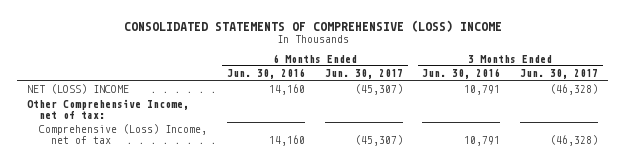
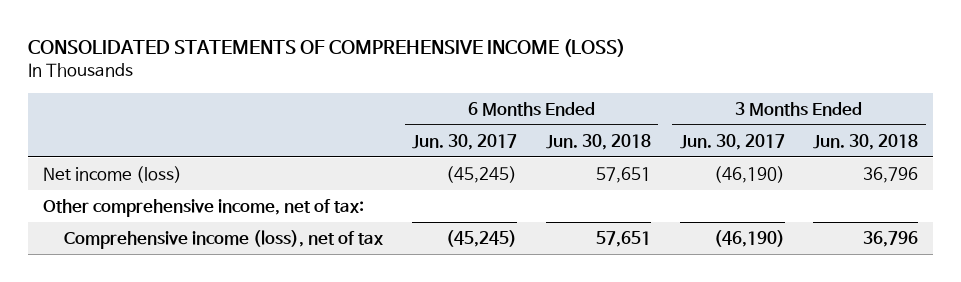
[123,19,502,32] CONSOLIDATED STATEMENTS OF COMPREHENSIVE (LOSS) INCOME -> [28,38,626,57] CONSOLIDATED STATEMENTS OF COMPREHENSIVE INCOME (LOSS)
[226,68,305,80] Jun. 30, 2016 -> none
[422,68,501,80] Jun. 30, 2016 -> none
none -> [545,133,651,150] Jun. 30, 2018
none -> [813,133,919,150] Jun. 30, 2018
[27,84,130,95] NET (LOSS) INCOME -> [42,166,182,184] Net income (loss)
[354,84,403,96] (45,307) -> [446,166,518,184] (45,245)
[550,84,599,96] (46,328) -> [713,166,785,184] (46,190)
[27,99,190,119] Other Comprehensive Income, net of tax: -> [42,199,364,218] Other comprehensive income, net of tax:
[39,124,208,144] Comprehensive (Loss) Income, net of tax -> [64,230,384,250] Comprehensive income (loss), net of tax
[354,134,403,146] (45,307) -> [446,230,518,248] (45,245)
[550,134,599,146] (46,328) -> [713,230,785,248] (46,190)

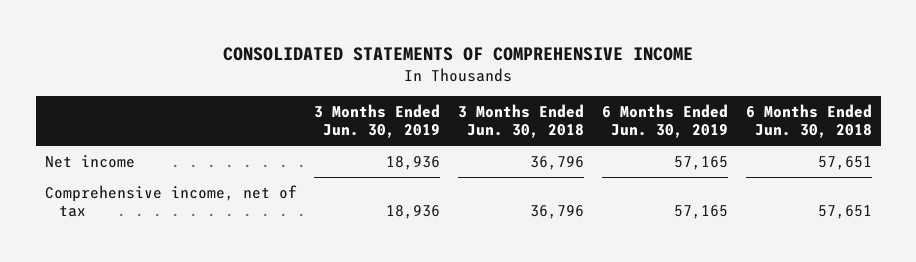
[28,38,626,57] CONSOLIDATED STATEMENTS OF COMPREHENSIVE INCOME (LOSS) -> [223,46,694,61] CONSOLIDATED STATEMENTS OF COMPREHENSIVE INCOME
[412,133,518,150] Jun. 30, 2017 -> none
[679,133,785,150] Jun. 30, 2017 -> none
none -> [314,104,441,139] 3 Months Ended Jun. 30, 2019
none -> [602,104,729,139] 6 Months Ended Jun. 30, 2019
[42,199,364,218] Other comprehensive income, net of tax: -> none
[42,166,182,184] Net income (loss) -> [44,154,135,168] Net income
[64,230,384,250] Comprehensive income (loss), net of tax -> [44,184,297,218] Comprehensive income, net of tax

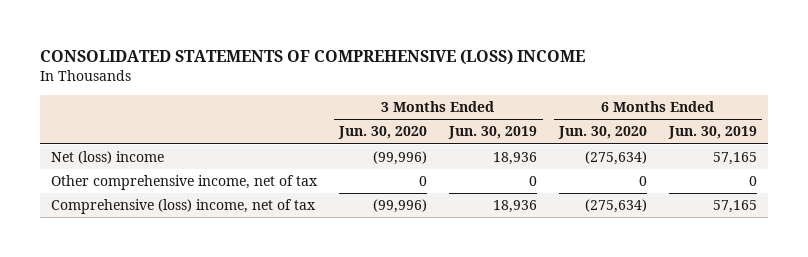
[223,46,694,61] CONSOLIDATED STATEMENTS OF COMPREHENSIVE INCOME -> [40,49,586,66] CONSOLIDATED STATEMENTS OF COMPREHENSIVE (LOSS) INCOME
[458,104,585,139] 3 Months Ended Jun. 30, 2018 -> none
[745,104,872,139] 6 Months Ended Jun. 30, 2018 -> none
none -> [338,126,428,140] Jun. 30, 2020
none -> [557,126,647,140] Jun. 30, 2020
[44,154,135,168] Net income -> [51,151,165,165] Net (loss) income
none -> [51,175,319,191] Other comprehensive income, net of tax
[44,184,297,218] Comprehensive income, net of tax -> [51,199,317,215] Comprehensive (loss) income, net of tax

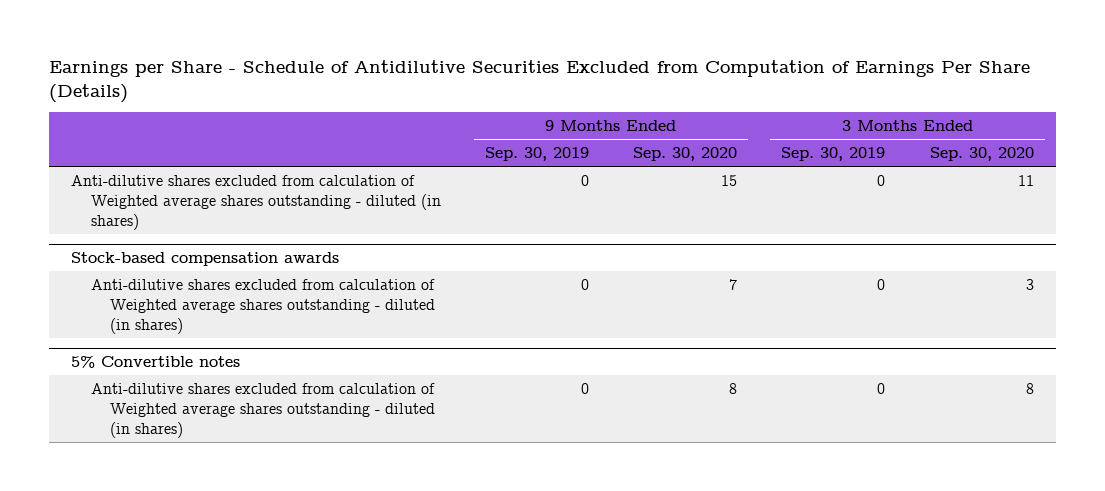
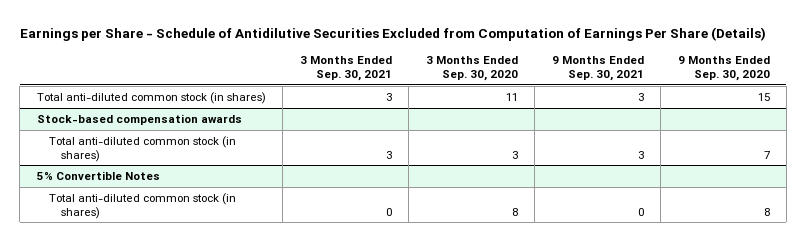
[484,147,589,162] Sep. 30, 2019 -> none
[781,147,886,162] Sep. 30, 2019 -> none
none -> [299,56,392,82] 3 Months Ended Sep. 30, 2021
none -> [551,56,644,82] 9 Months Ended Sep. 30, 2021
[71,174,441,230] Anti-dilutive shares excluded from calculation of Weighted average shares outstanding - diluted (in shares) -> [36,91,266,104] Total anti-diluted common stock (in shares)
[90,278,436,334] Anti-dilutive shares excluded from calculation of Weighted average shares outstanding - diluted (in shares) -> [48,135,236,162] Total anti-diluted common stock (in shares)
[71,355,241,368] 5% Convertible notes -> [36,170,160,180] 5% Convertible Notes
[90,382,436,438] Anti-dilutive shares excluded from calculation of Weighted average shares outstanding - diluted (in shares) -> [48,192,236,219] Total anti-diluted common stock (in shares)

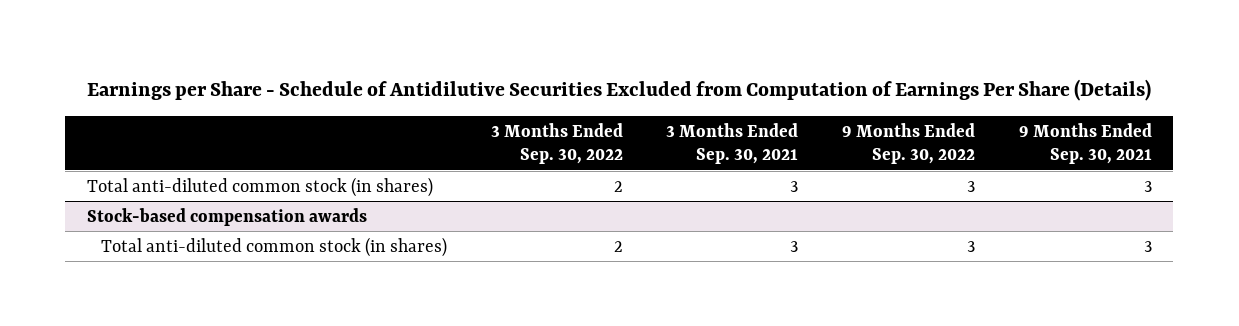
[425,56,518,82] 3 Months Ended Sep. 30, 2020 -> none
[677,56,770,82] 9 Months Ended Sep. 30, 2020 -> none
none -> [490,122,623,165] 3 Months Ended Sep. 30, 2022
none -> [842,122,976,165] 9 Months Ended Sep. 30, 2022
[36,170,160,180] 5% Convertible Notes -> none
[48,192,236,219] Total anti-diluted common stock (in shares) -> none

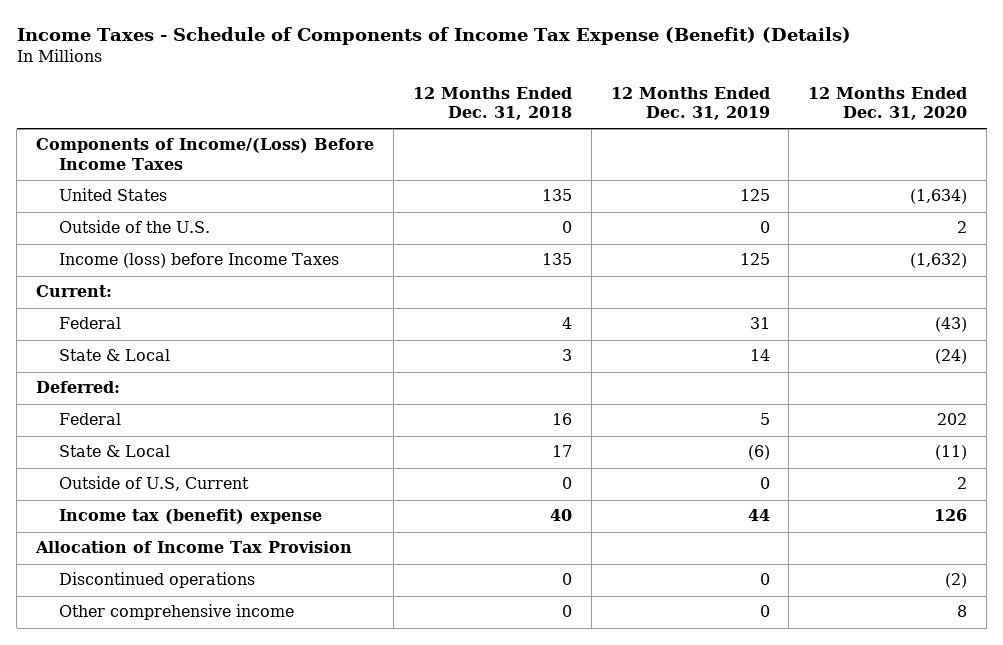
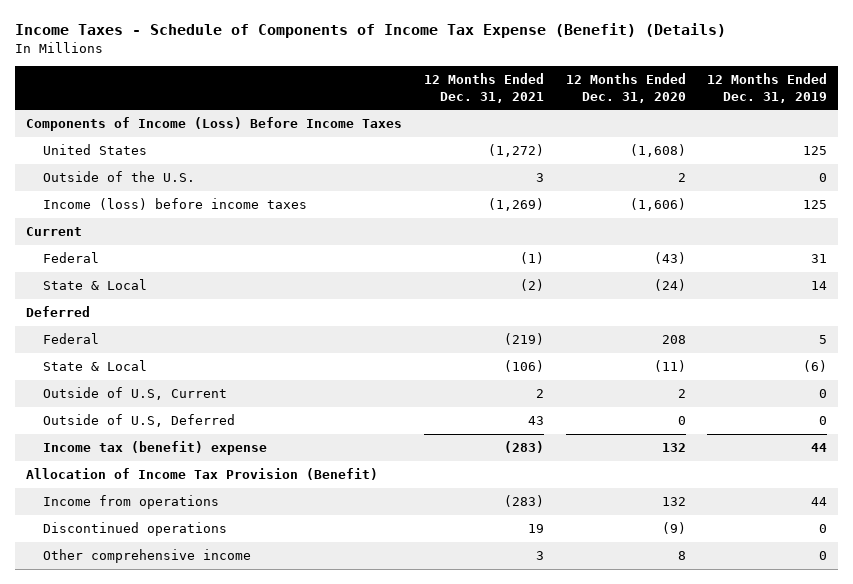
[412,86,572,121] 12 Months Ended Dec. 31, 2018 -> none
none -> [423,73,544,103] 12 Months Ended Dec. 31, 2021
[36,138,375,170] Components of Income/(Loss) Before Income Taxes -> [25,117,402,132] Components of Income (Loss) Before Income Taxes
[910,189,968,205] (1,634) -> [629,144,686,158] (1,608)
[58,253,339,269] Income (loss) before Income Taxes -> [42,198,307,211] Income (loss) before income taxes
[910,253,968,269] (1,632) -> [629,198,686,212] (1,606)
[36,285,113,298] Current: -> [25,227,82,237] Current
[36,381,121,394] Deferred: -> [25,306,90,318] Deferred
[937,413,968,426] 202 -> [661,335,686,345] 208
none -> [42,414,235,428] Outside of U.S, Deferred
[934,509,968,522] 126 -> [661,443,686,453] 132
[35,541,353,554] Allocation of Income Tax Provision -> [25,468,378,481] Allocation of Income Tax Provision (Benefit)
none -> [42,495,219,510] Income from operations
[945,573,968,589] (2) -> [661,522,686,535] (9)

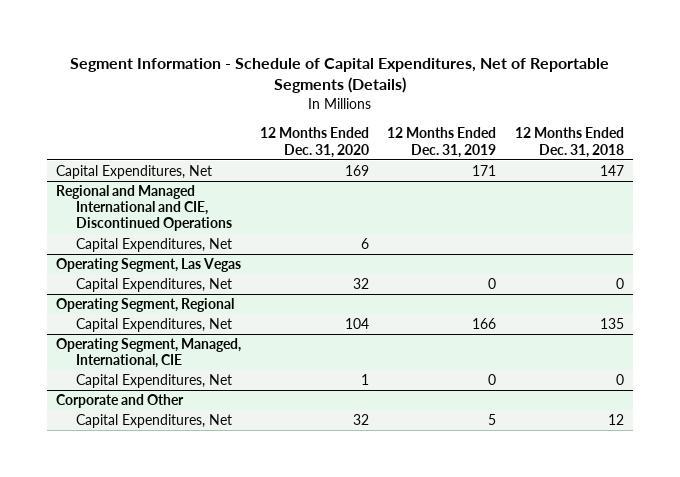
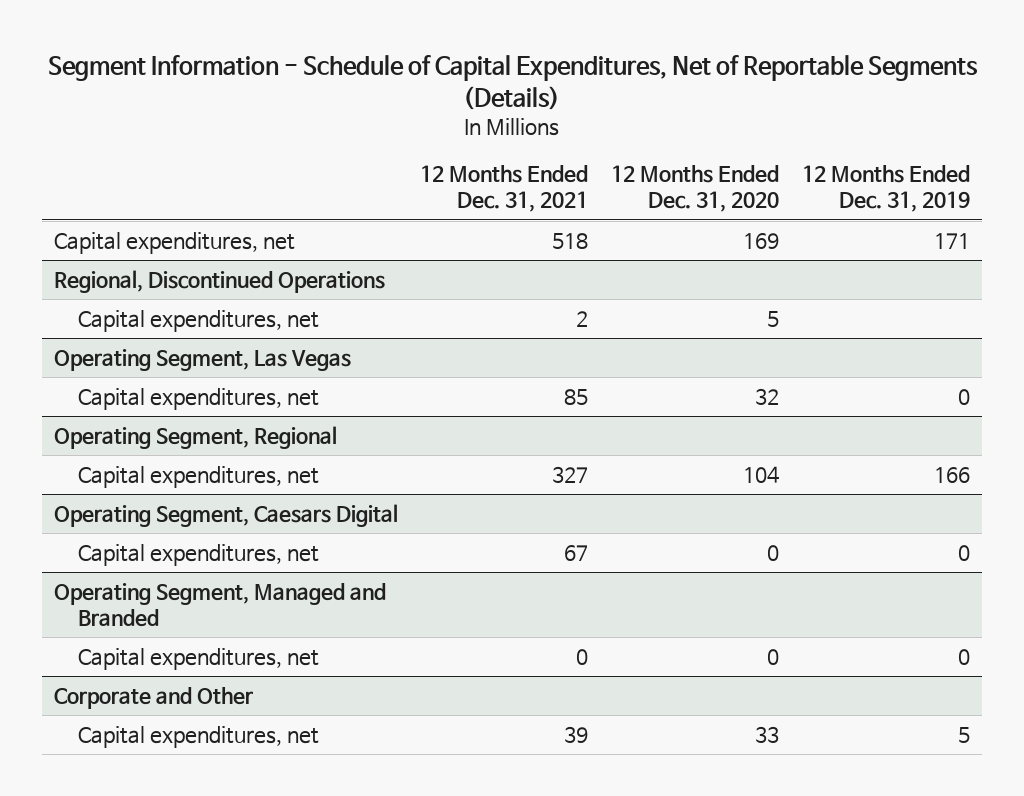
[514,127,624,158] 12 Months Ended Dec. 31, 2018 -> none
none -> [420,165,589,213] 12 Months Ended Dec. 31, 2021
[56,185,233,232] Regional and Managed International and CIE, Discontinued Operations -> none
[56,165,213,180] Capital Expenditures, Net -> [53,231,295,254] Capital expenditures, net
none -> [53,269,385,293] Regional, Discontinued Operations
[76,238,233,253] Capital Expenditures, Net -> [77,309,319,332] Capital expenditures, net
[360,238,369,250] 6 -> [767,310,780,327] 5
[76,278,233,293] Capital Expenditures, Net -> [77,387,319,410] Capital expenditures, net
[56,338,242,369] Operating Segment, Managed, International, CIE -> none
[76,318,233,333] Capital Expenditures, Net -> [77,465,319,488] Capital expenditures, net
none -> [53,503,398,527] Operating Segment, Caesars Digital
[76,374,233,389] Capital Expenditures, Net -> [77,543,319,566] Capital expenditures, net
[360,374,369,386] 1 -> [767,544,780,561] 0
none -> [53,582,386,628] Operating Segment, Managed and Branded
none -> [77,647,319,670] Capital expenditures, net
[76,414,233,429] Capital Expenditures, Net -> [77,725,319,748] Capital expenditures, net
[352,414,369,426] 32 -> [755,725,780,743] 33

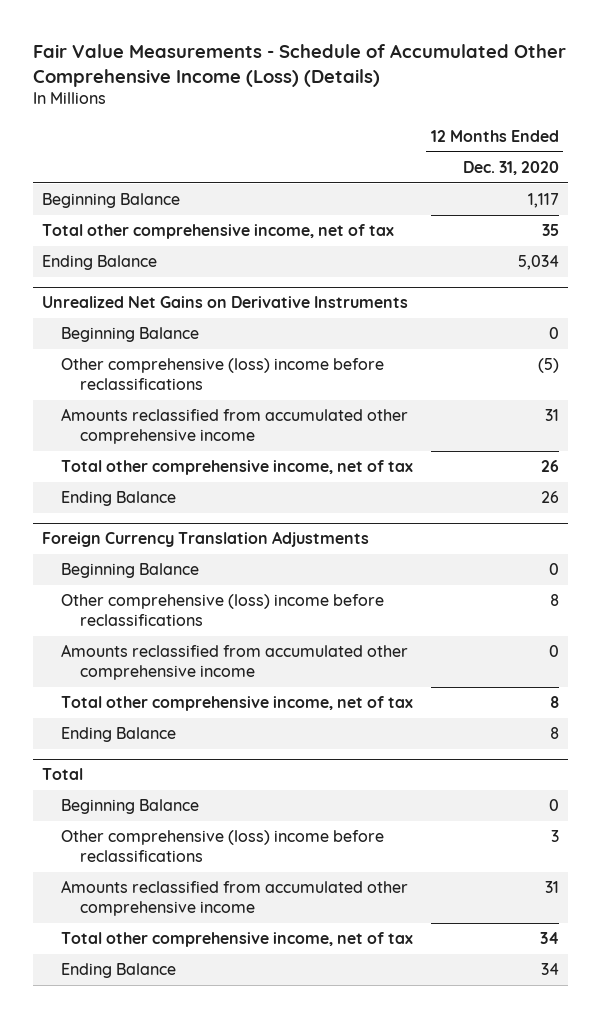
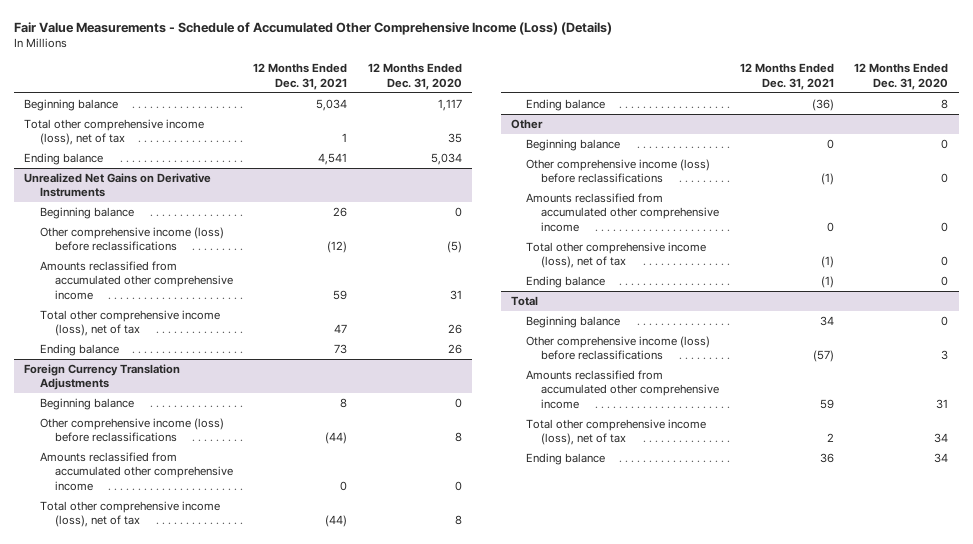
none -> [253,63,348,90] 12 Months Ended Dec. 31, 2021
[41,193,180,209] Beginning Balance -> [24,99,119,112] Beginning balance
[41,224,394,240] Total other comprehensive income, net of tax -> [24,119,205,146] Total other comprehensive income (loss), net of tax
[41,255,157,271] Ending Balance -> [24,153,104,166] Ending balance
[61,327,200,343] Beginning Balance -> [39,207,134,220] Beginning balance
[61,358,385,391] Other comprehensive (loss) income before reclassifications -> [39,227,224,252] Other comprehensive income (loss) before reclassifications
[61,460,414,476] Total other comprehensive income, net of tax -> [39,310,220,337] Total other comprehensive income (loss), net of tax
[61,491,177,507] Ending Balance -> [39,344,119,357] Ending balance
[61,563,200,579] Beginning Balance -> [39,398,134,411] Beginning balance
[61,594,385,627] Other comprehensive (loss) income before reclassifications -> [39,418,224,443] Other comprehensive income (loss) before reclassifications
[61,696,414,712] Total other comprehensive income, net of tax -> [39,501,220,528] Total other comprehensive income (loss), net of tax
[61,727,177,743] Ending Balance -> [526,99,606,112] Ending balance
none -> [510,119,543,130] Other
none -> [526,139,621,152] Beginning balance
none -> [526,159,711,184] Other comprehensive income (loss) before reclassifications
none -> [526,193,720,232] Amounts reclassified from accumulated other comprehensive income
none -> [526,242,707,269] Total other comprehensive income (loss), net of tax
none -> [526,276,606,289] Ending balance
[61,799,200,815] Beginning Balance -> [526,316,621,329] Beginning balance
[61,830,385,863] Other comprehensive (loss) income before reclassifications -> [526,336,711,361] Other comprehensive income (loss) before reclassifications
[61,932,414,948] Total other comprehensive income, net of tax -> [526,419,707,446] Total other comprehensive income (loss), net of tax
[61,963,177,979] Ending Balance -> [526,453,606,466] Ending balance

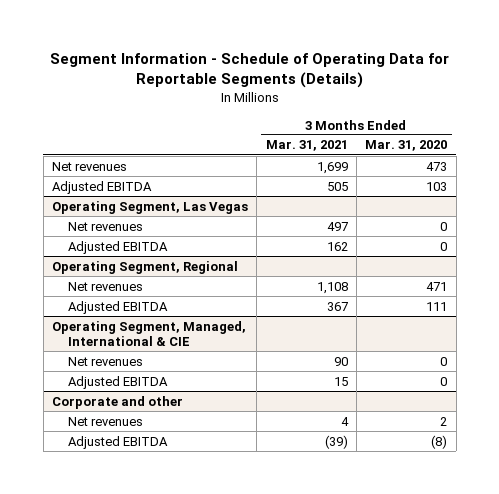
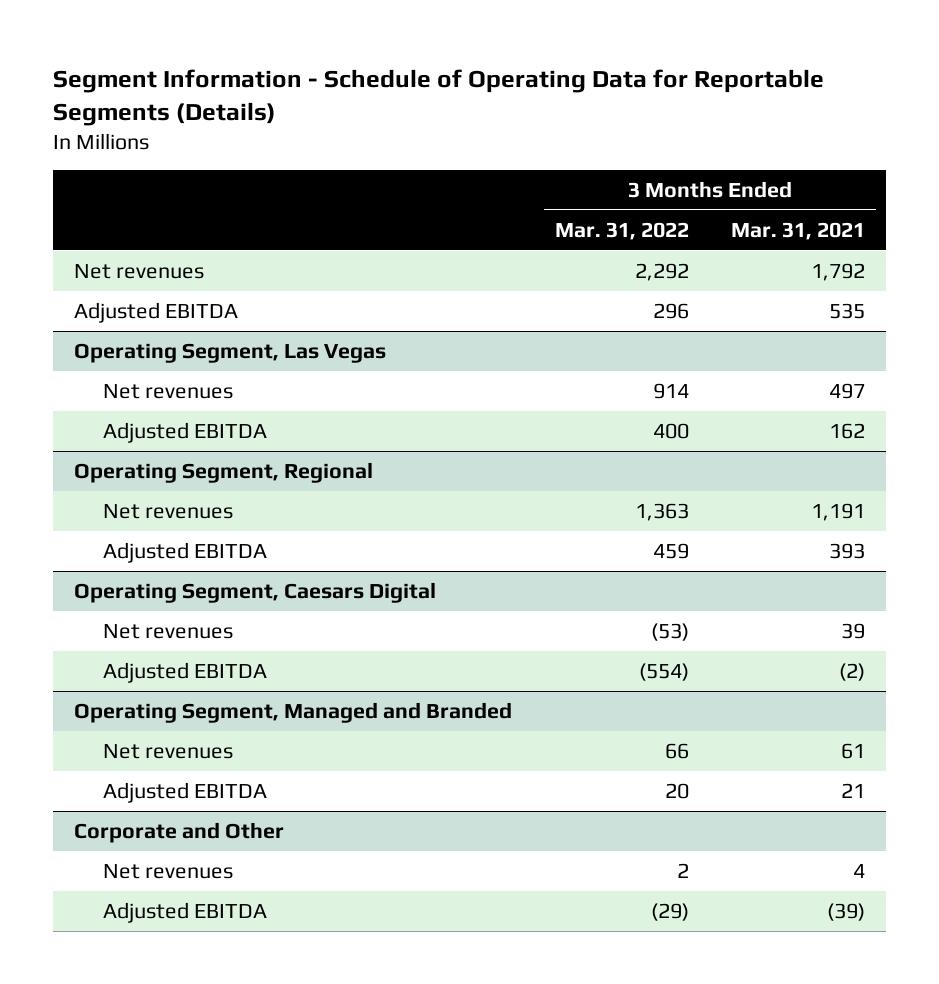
[365,140,448,152] Mar. 31, 2020 -> none
none -> [554,221,689,240] Mar. 31, 2022
[316,161,348,174] 1,699 -> [810,262,865,281] 1,792
[326,181,348,191] 505 -> [828,302,865,319] 535
[51,320,246,347] Operating Segment, Managed, International & CIE -> none
[316,281,348,294] 1,108 -> [810,502,865,521] 1,191
[326,301,348,311] 367 -> [828,542,865,559] 393
none -> [74,581,437,603] Operating Segment, Caesars Digital
[333,356,348,366] 90 -> [840,622,865,639] 39
[333,376,348,386] 15 -> [838,662,865,681] (2)
none -> [74,701,513,723] Operating Segment, Managed and Branded
none -> [103,743,234,759] Net revenues
none -> [103,781,268,803] Adjusted EBITDA
[51,395,183,409] Corporate and other -> [74,821,285,843] Corporate and Other

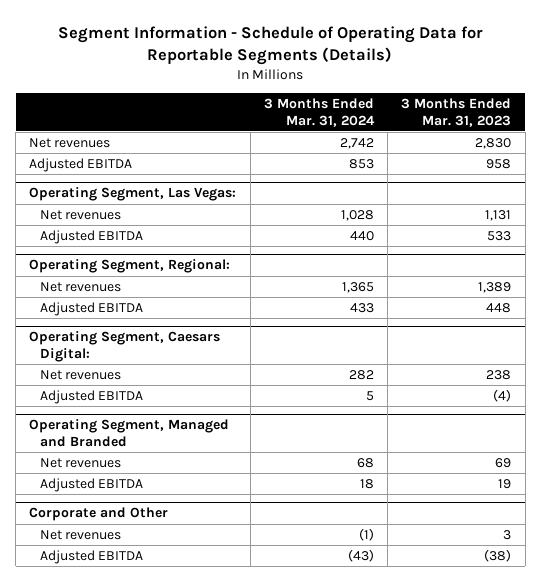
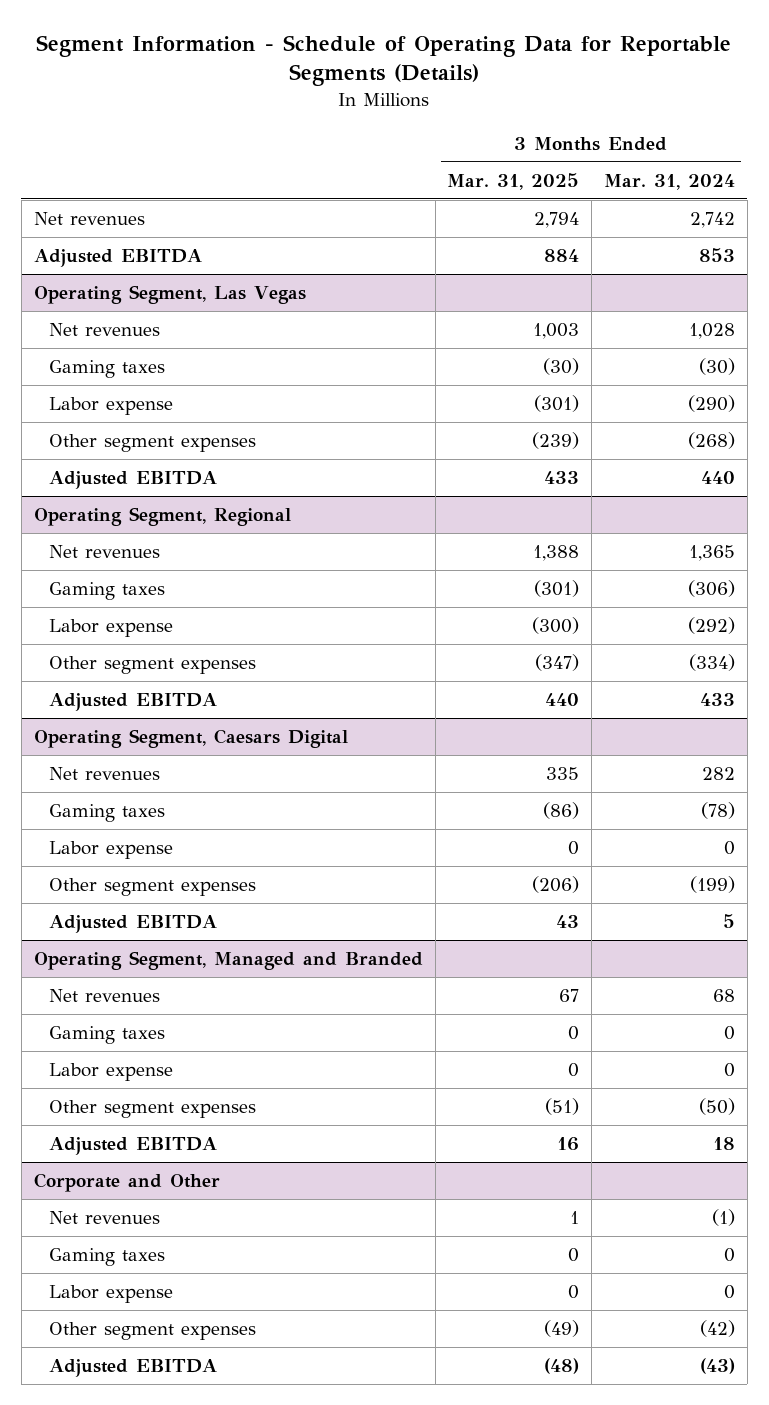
[401,98,512,127] 3 Months Ended Mar. 31, 2023 -> none
none -> [447,172,580,190] Mar. 31, 2025
[29,187,237,202] Operating Segment, Las Vegas: -> [33,284,306,304] Operating Segment, Las Vegas
none -> [49,359,166,378] Gaming taxes
none -> [49,396,174,415] Labor expense
none -> [49,433,257,452] Other segment expenses
[29,259,231,274] Operating Segment, Regional: -> [33,506,291,526] Operating Segment, Regional
none -> [49,581,166,600] Gaming taxes
none -> [49,618,174,637] Labor expense
none -> [49,655,257,674] Other segment expenses
[29,331,221,363] Operating Segment, Caesars Digital: -> [33,728,348,748] Operating Segment, Caesars Digital
none -> [49,803,166,822] Gaming taxes
none -> [49,840,174,859] Labor expense
none -> [49,877,257,896] Other segment expenses
none -> [49,1025,166,1044] Gaming taxes
none -> [49,1062,174,1081] Labor expense
none -> [49,1099,257,1118] Other segment expenses
none -> [49,1247,166,1266] Gaming taxes
none -> [49,1284,174,1303] Labor expense
none -> [49,1321,257,1340] Other segment expenses

